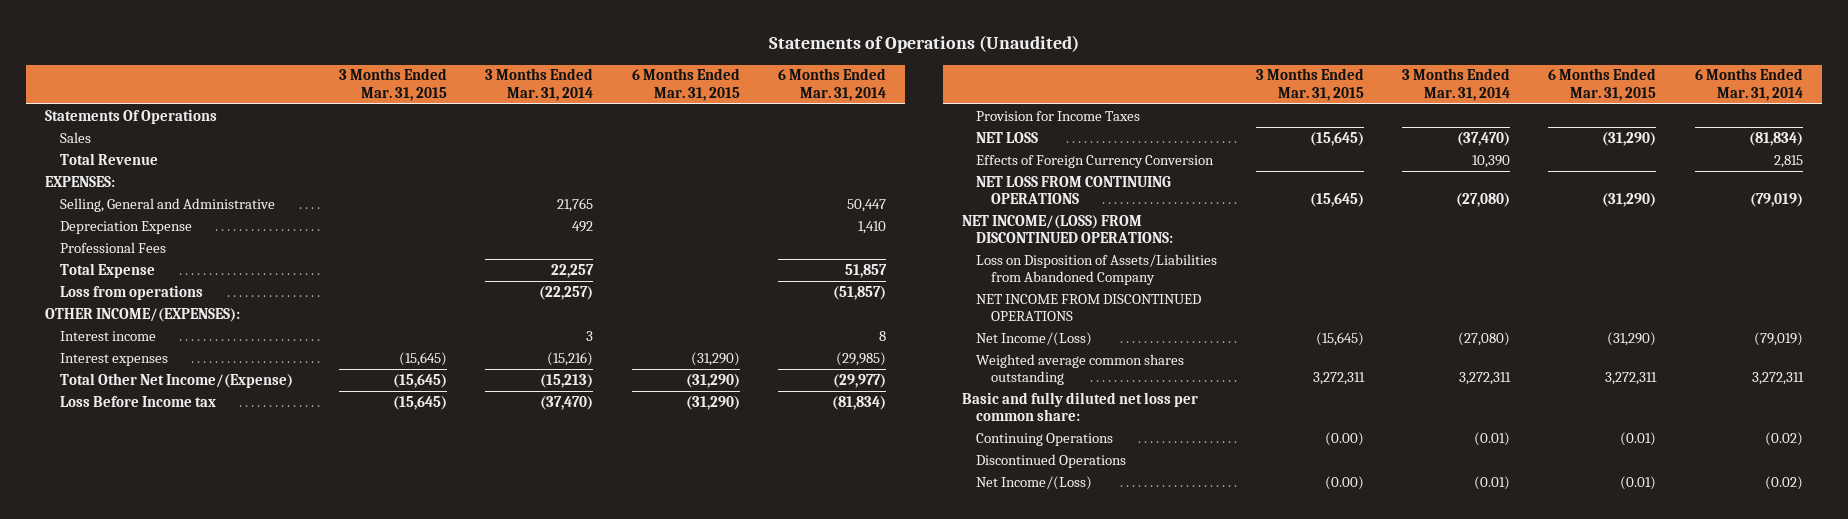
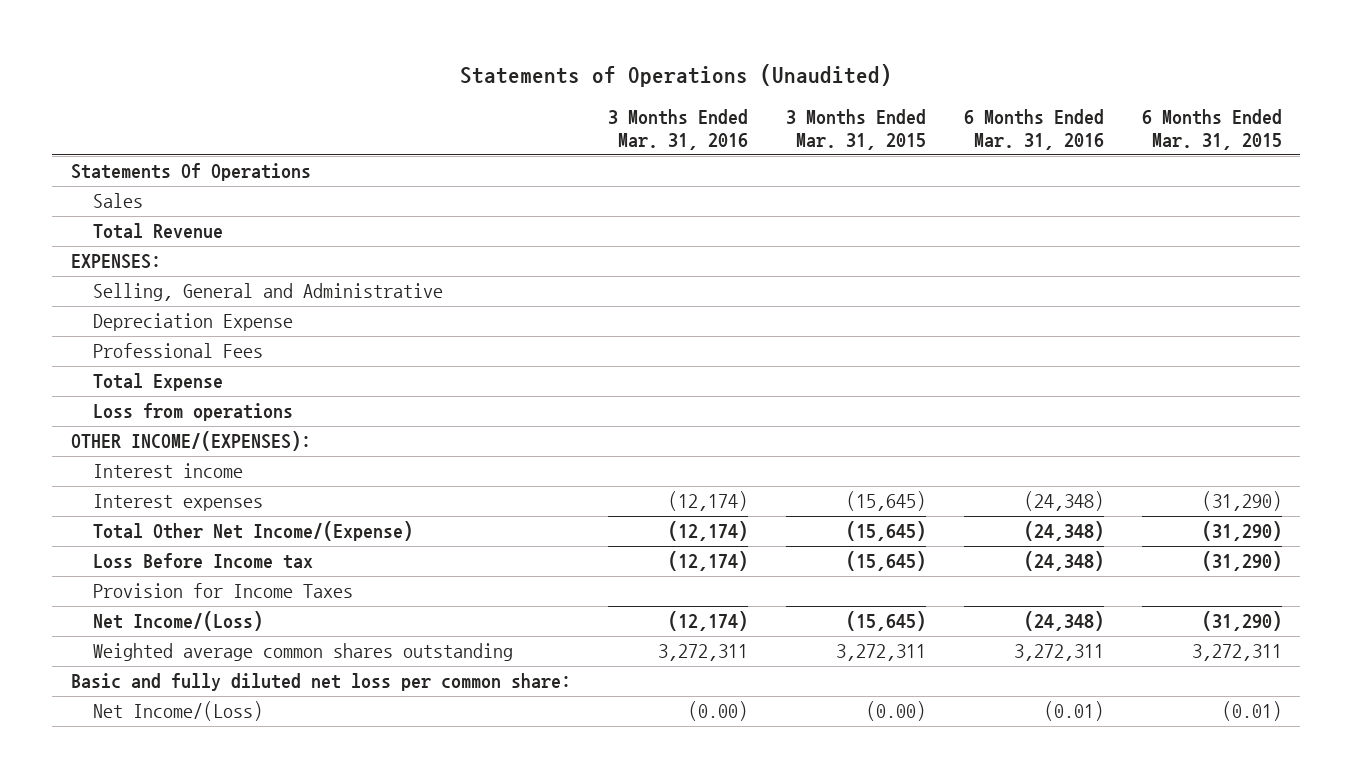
[485,68,594,102] 3 Months Ended Mar. 31, 2014 -> none
[777,68,886,102] 6 Months Ended Mar. 31, 2014 -> none
none -> [608,108,749,151] 3 Months Ended Mar. 31, 2016
none -> [963,108,1104,151] 6 Months Ended Mar. 31, 2016
[976,131,1039,143] NET LOSS -> none
[976,154,1215,168] Effects of Foreign Currency Conversion -> none
[976,175,1172,205] NET LOSS FROM CONTINUING OPERATIONS -> none
[962,214,1174,244] NET INCOME/(LOSS) FROM DISCONTINUED OPERATIONS: -> none
[976,253,1218,286] Loss on Disposition of Assets/Liabilities from Abandoned Company -> none
[976,293,1202,322] NET INCOME FROM DISCONTINUED OPERATIONS -> none
[976,432,1114,446] Continuing Operations -> none
[976,453,1127,468] Discontinued Operations -> none

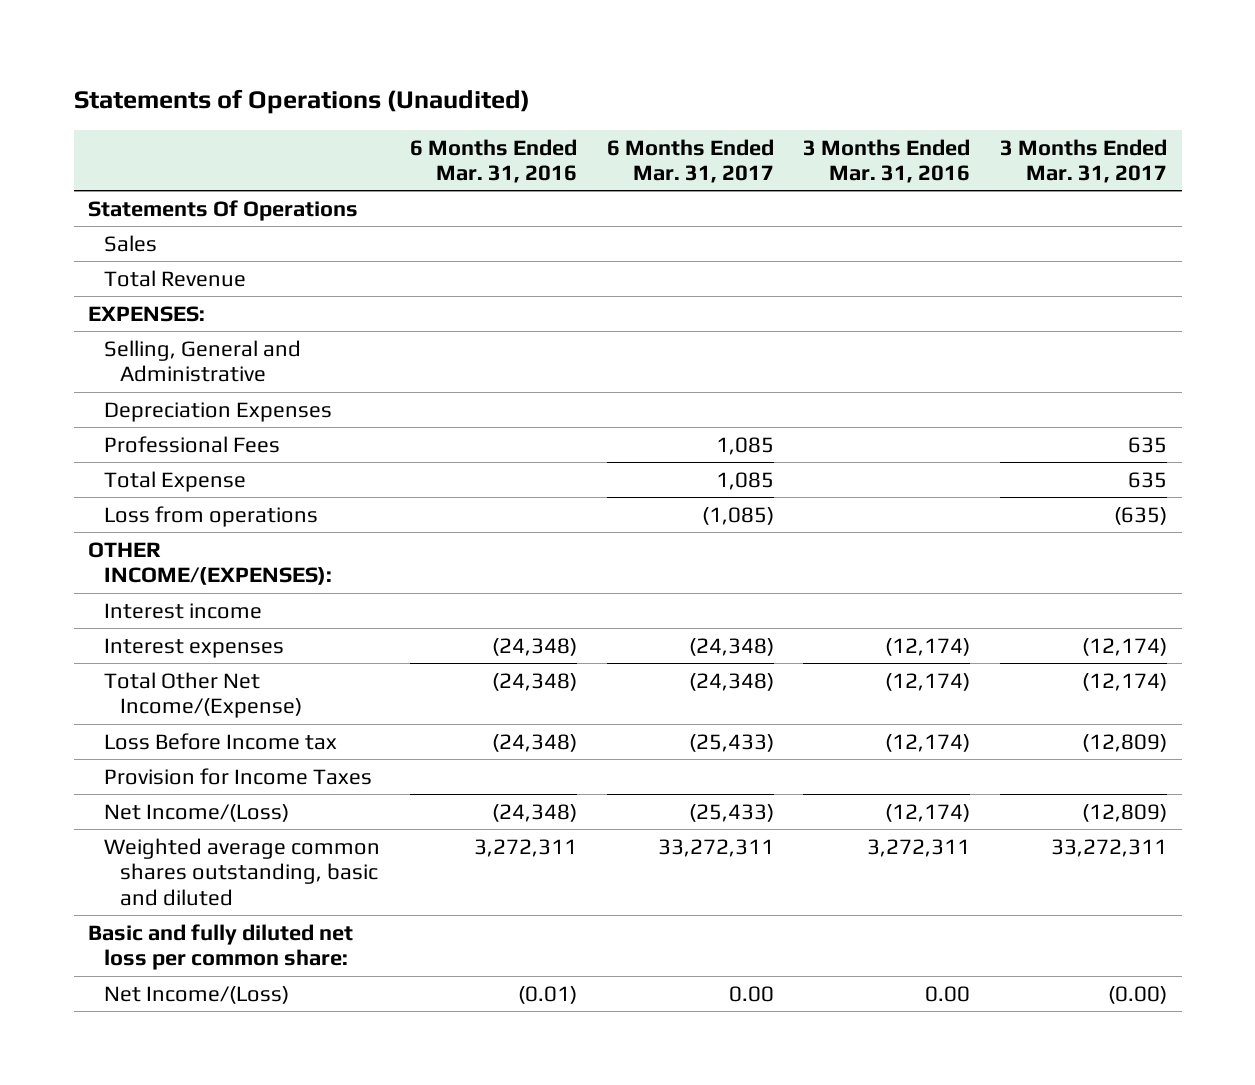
[786,108,927,151] 3 Months Ended Mar. 31, 2015 -> none
[1141,108,1282,151] 6 Months Ended Mar. 31, 2015 -> none
none -> [606,138,774,184] 6 Months Ended Mar. 31, 2017
none -> [999,138,1167,184] 3 Months Ended Mar. 31, 2017
[92,313,293,332] Depreciation Expense -> none
none -> [104,401,333,422] Depreciation Expenses
[92,643,513,662] Weighted average common shares outstanding -> [104,837,381,906] Weighted average common shares outstanding, basic and diluted
[688,701,749,722] (0.00) -> [925,985,971,1002] 0.00

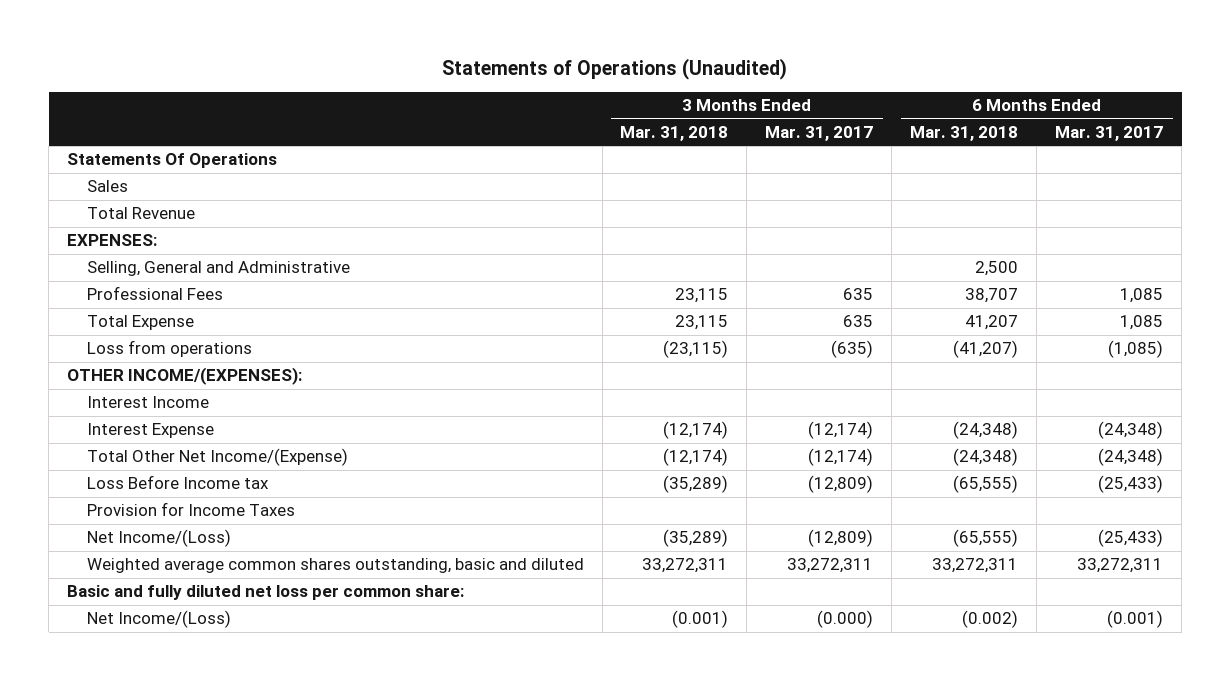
[410,138,578,184] 6 Months Ended Mar. 31, 2016 -> none
[803,138,971,184] 3 Months Ended Mar. 31, 2016 -> none
none -> [620,126,729,142] Mar. 31, 2018
none -> [910,126,1019,142] Mar. 31, 2018
[104,401,333,422] Depreciation Expenses -> none
[104,602,263,619] Interest income -> [86,396,209,409] Interest Income
[104,637,285,658] Interest expenses -> [86,423,214,439] Interest Expense
[728,985,774,1002] 0.00 -> [1107,610,1164,629] (0.001)
[1107,985,1167,1004] (0.00) -> [817,610,874,629] (0.000)

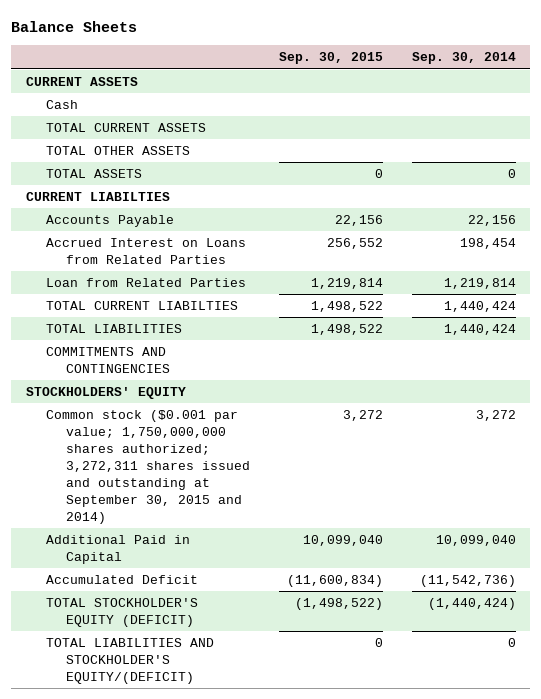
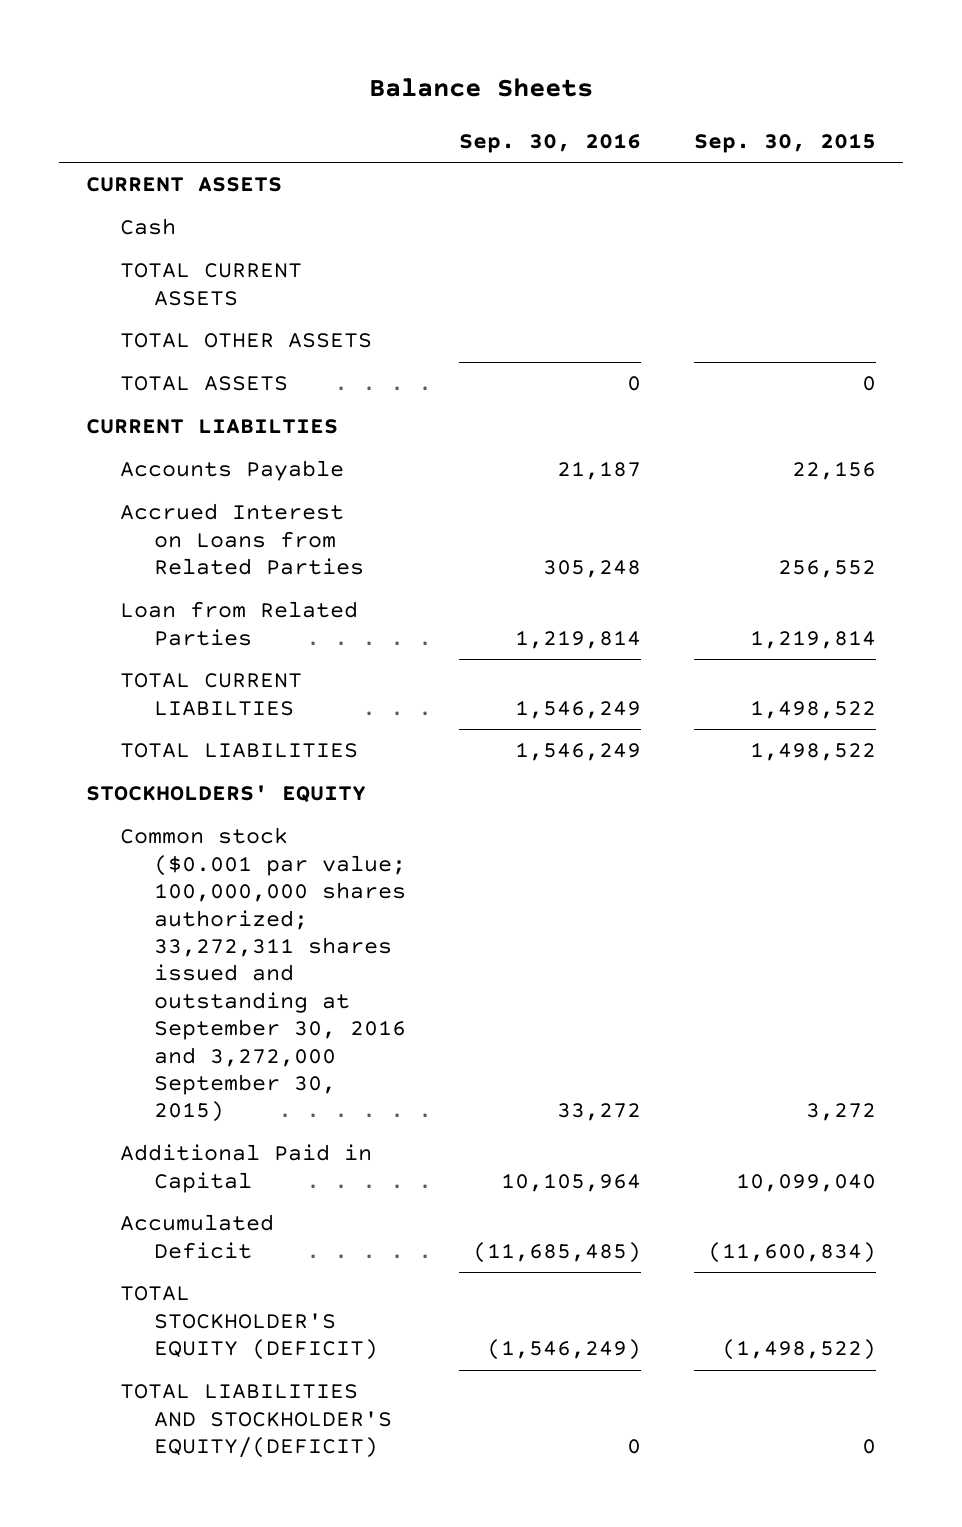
[411,52,516,65] Sep. 30, 2014 -> none
none -> [459,133,642,154] Sep. 30, 2016
[45,347,170,374] COMMITMENTS AND CONTINGENCIES -> none
[45,410,250,524] Common stock ($0.001 par value; 1,750,000,000 shares authorized; 3,272,311 shares issued and outstanding at September 30, 2015 and 2014) -> [119,827,406,1123] Common stock ($0.001 par value; 100,000,000 shares authorized; 33,272,311 shares issued and outstanding at September 30, 2016 and 3,272,000 September 30, 2015)

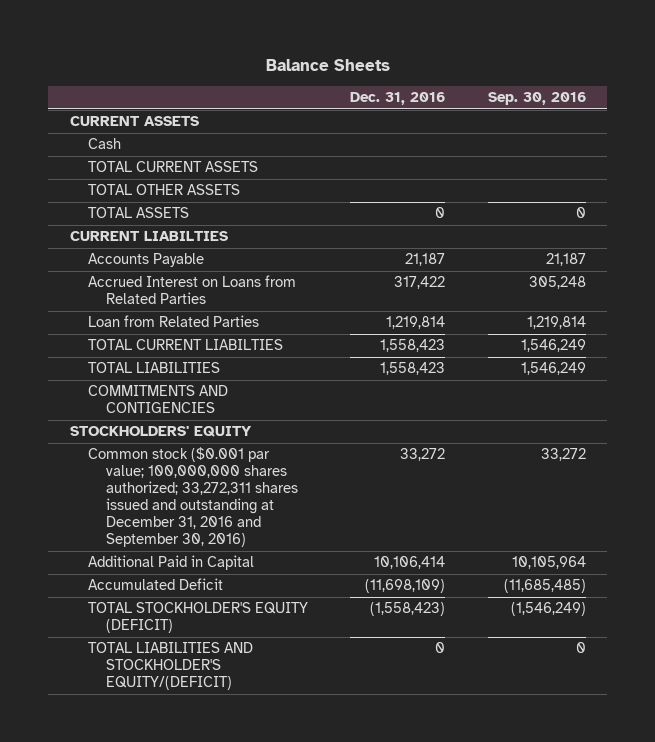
[694,133,877,154] Sep. 30, 2015 -> none
none -> [350,92,446,106] Dec. 31, 2016
none -> [87,385,228,414] COMMITMENTS AND CONTIGENCIES
[119,827,406,1123] Common stock ($0.001 par value; 100,000,000 shares authorized; 33,272,311 shares issued and outstanding at September 30, 2016 and 3,272,000 September 30, 2015) -> [87,447,299,548] Common stock ($0.001 par value; 100,000,000 shares authorized; 33,272,311 shares issued and outstanding at December 31, 2016 and September 30, 2016)

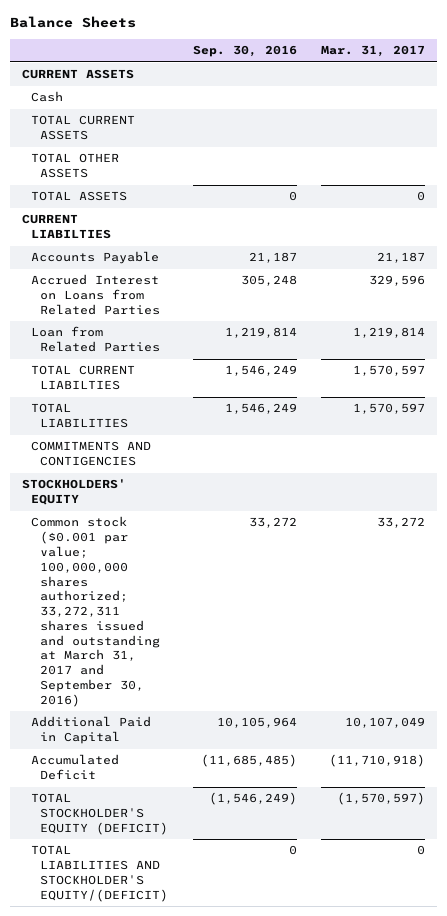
[350,92,446,106] Dec. 31, 2016 -> none
none -> [321,45,426,58] Mar. 31, 2017
[87,447,299,548] Common stock ($0.001 par value; 100,000,000 shares authorized; 33,272,311 shares issued and outstanding at December 31, 2016 and September 30, 2016) -> [30,516,160,707] Common stock ($0.001 par value; 100,000,000 shares authorized; 33,272,311 shares issued and outstanding at March 31, 2017 and September 30, 2016)

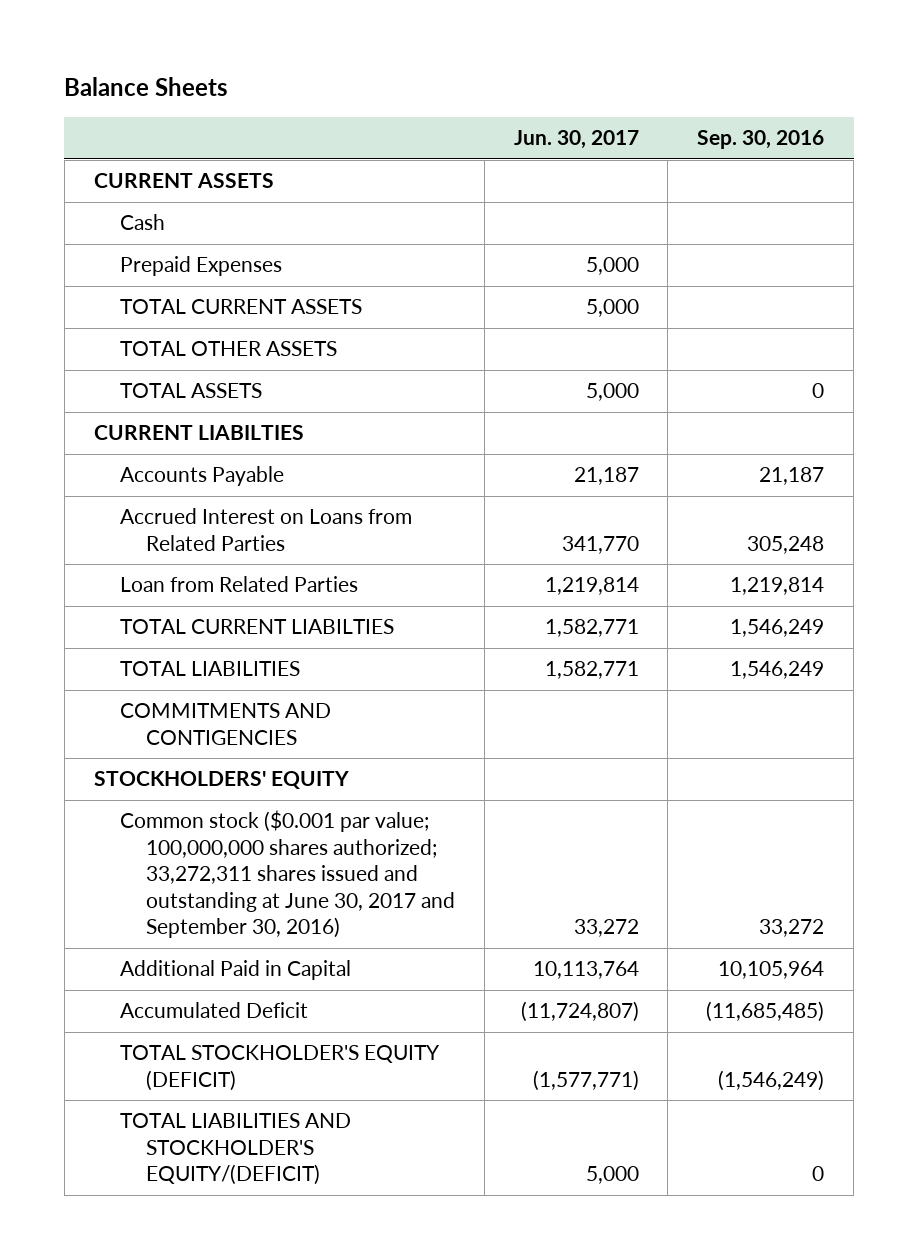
[321,45,426,58] Mar. 31, 2017 -> none
none -> [513,129,639,149] Jun. 30, 2017
none -> [119,256,282,277] Prepaid Expenses
[30,516,160,707] Common stock ($0.001 par value; 100,000,000 shares authorized; 33,272,311 shares issued and outstanding at March 31, 2017 and September 30, 2016) -> [119,810,455,939] Common stock ($0.001 par value; 100,000,000 shares authorized; 33,272,311 shares issued and outstanding at June 30, 2017 and September 30, 2016)

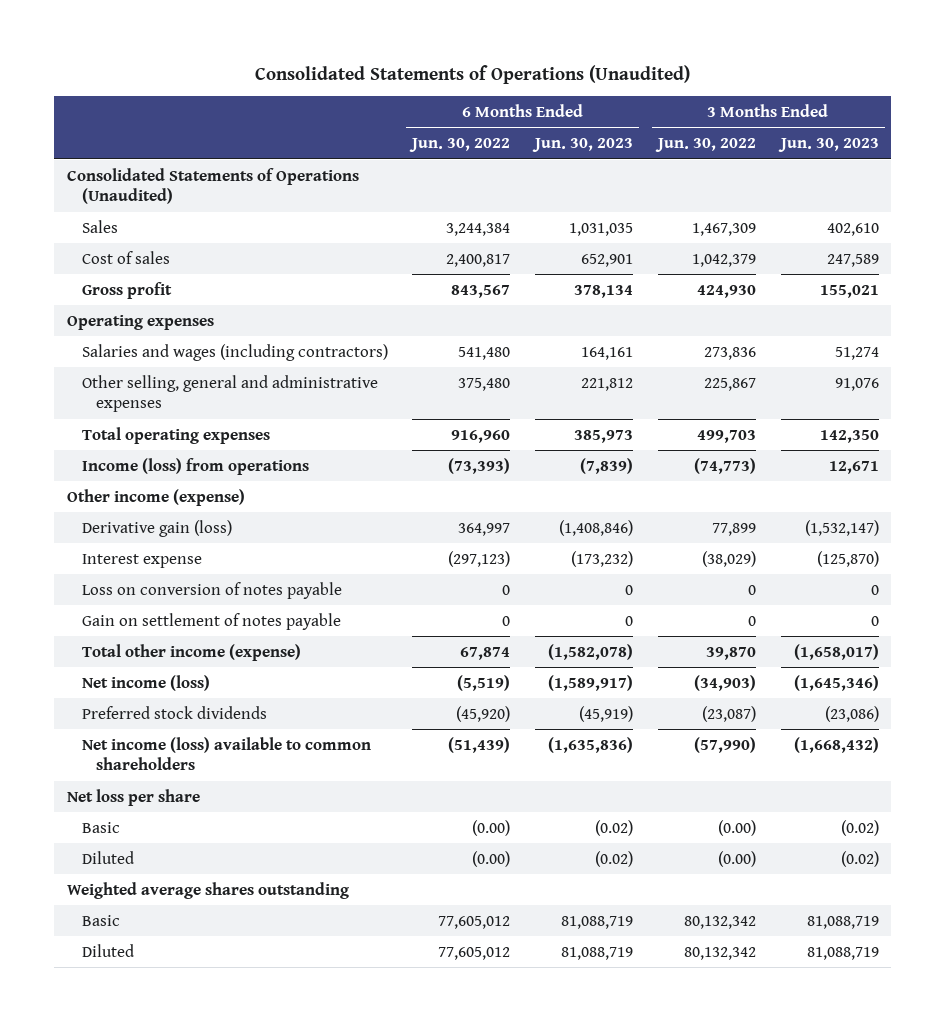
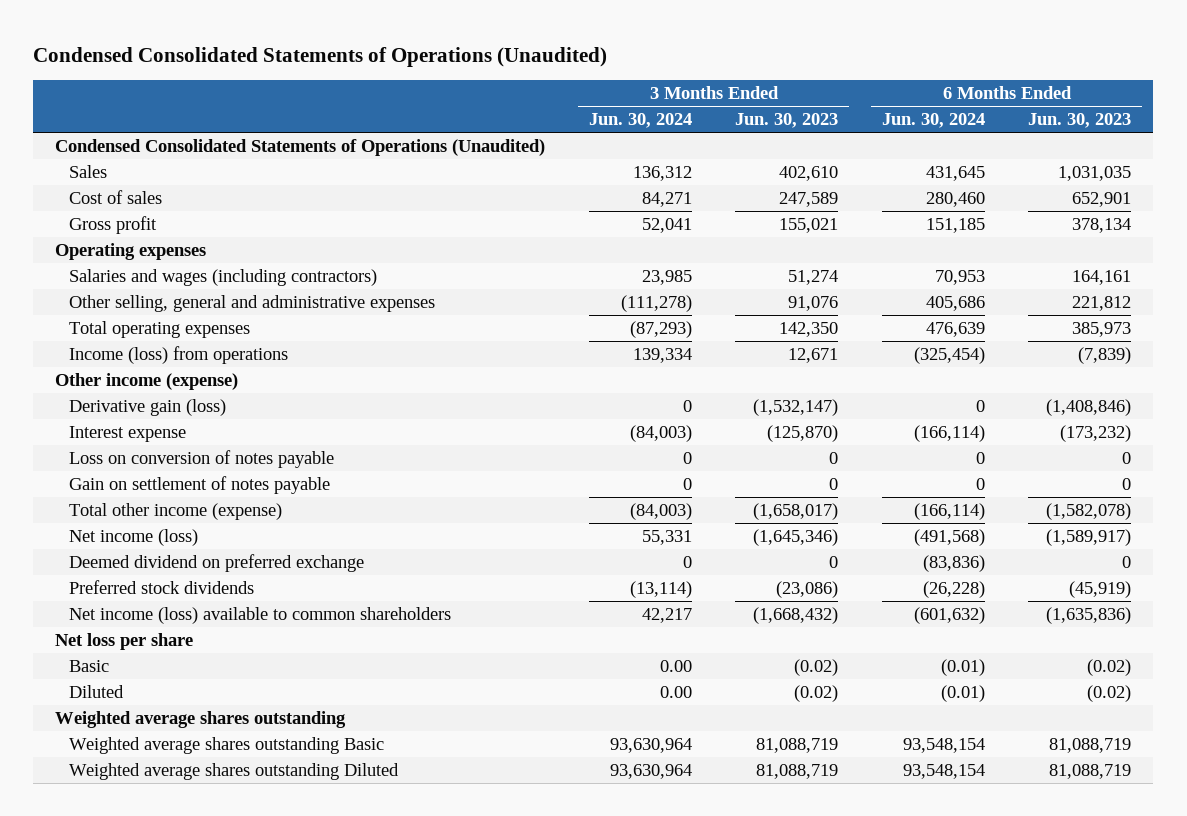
[254,64,690,84] Consolidated Statements of Operations (Unaudited) -> [33,47,608,68] Condensed Consolidated Statements of Operations (Unaudited)
[409,138,511,153] Jun. 30, 2022 -> none
[654,138,756,153] Jun. 30, 2022 -> none
none -> [588,113,692,129] Jun. 30, 2024
none -> [881,113,985,129] Jun. 30, 2024
[66,167,359,205] Consolidated Statements of Operations (Unaudited) -> [55,138,546,156] Condensed Consolidated Statements of Operations (Unaudited)
none -> [69,553,365,572] Deemed dividend on preferred exchange
[81,914,120,926] Basic -> [69,736,385,754] Weighted average shares outstanding Basic
[81,943,134,957] Diluted -> [69,762,400,780] Weighted average shares outstanding Diluted

